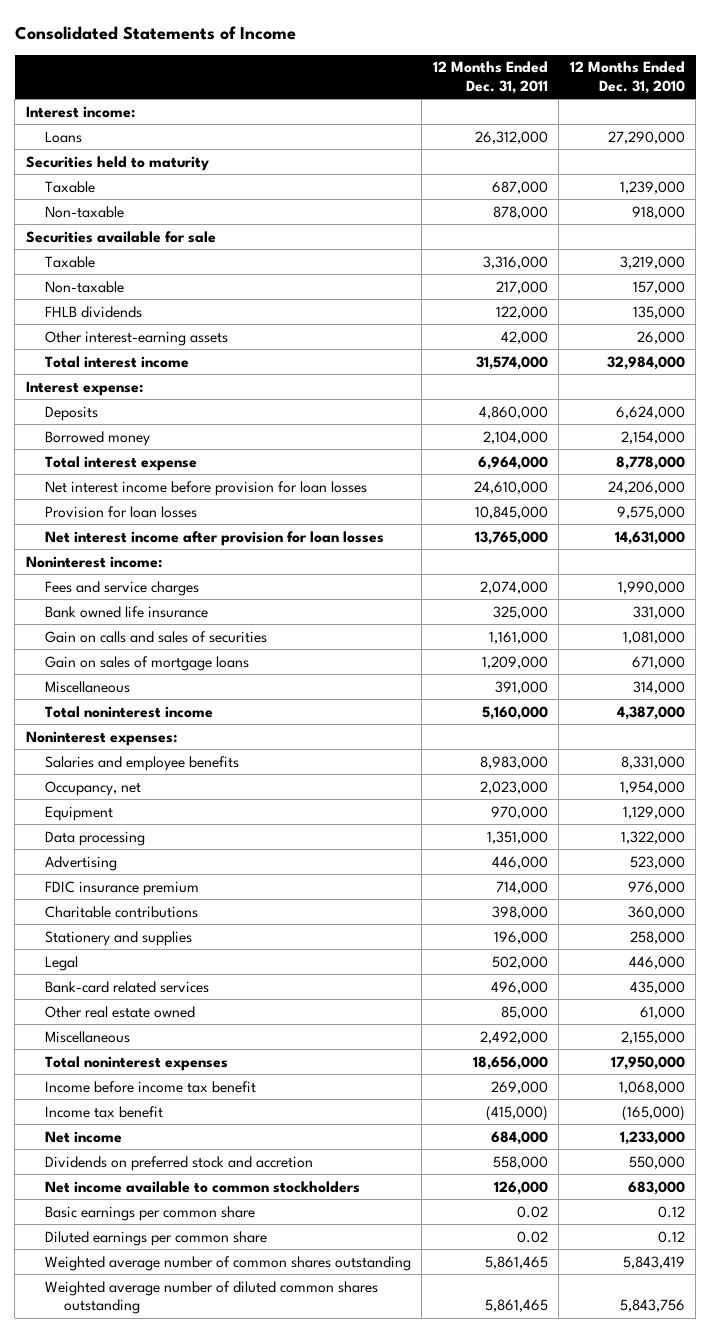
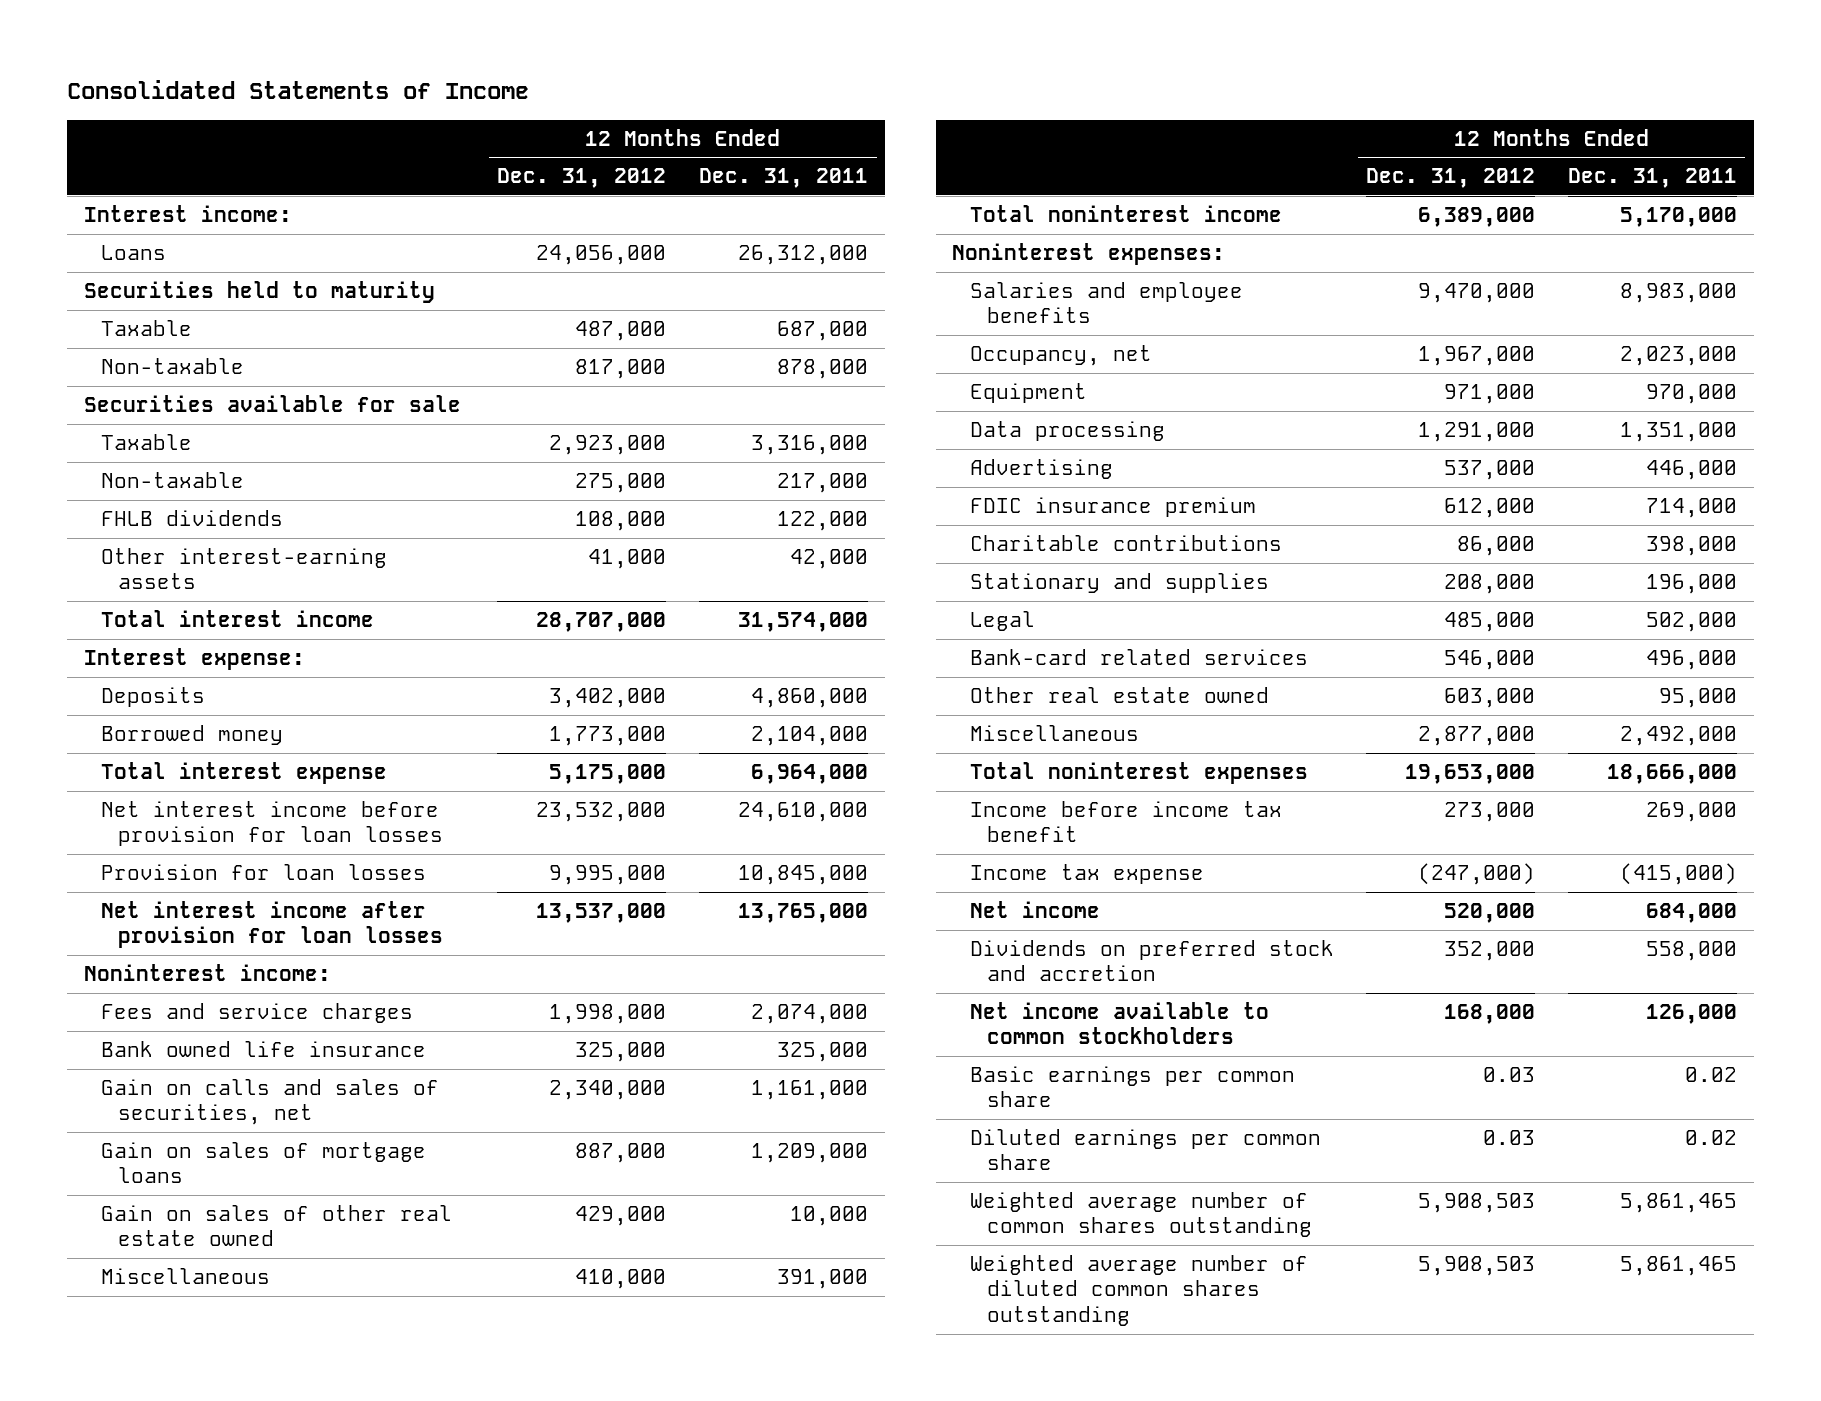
[569,61,685,94] 12 Months Ended Dec. 31, 2010 -> none
none -> [497,168,667,189] Dec. 31, 2012
[44,630,267,643] Gain on calls and sales of securities -> [100,1079,439,1126] Gain on calls and sales of securities, net
none -> [100,1205,452,1247] Gain on sales of other real estate owned
[481,705,548,720] 5,160,000 -> [1620,207,1738,228] 5,170,000
[44,930,192,946] Stationery and supplies -> [969,573,1269,594] Stationary and supplies
[500,1005,548,1019] 85,000 -> [1659,688,1738,709] 95,000
[472,1055,548,1070] 18,656,000 -> [1607,764,1738,785] 18,666,000
[44,1105,163,1118] Income tax benefit -> [969,864,1204,885] Income tax expense

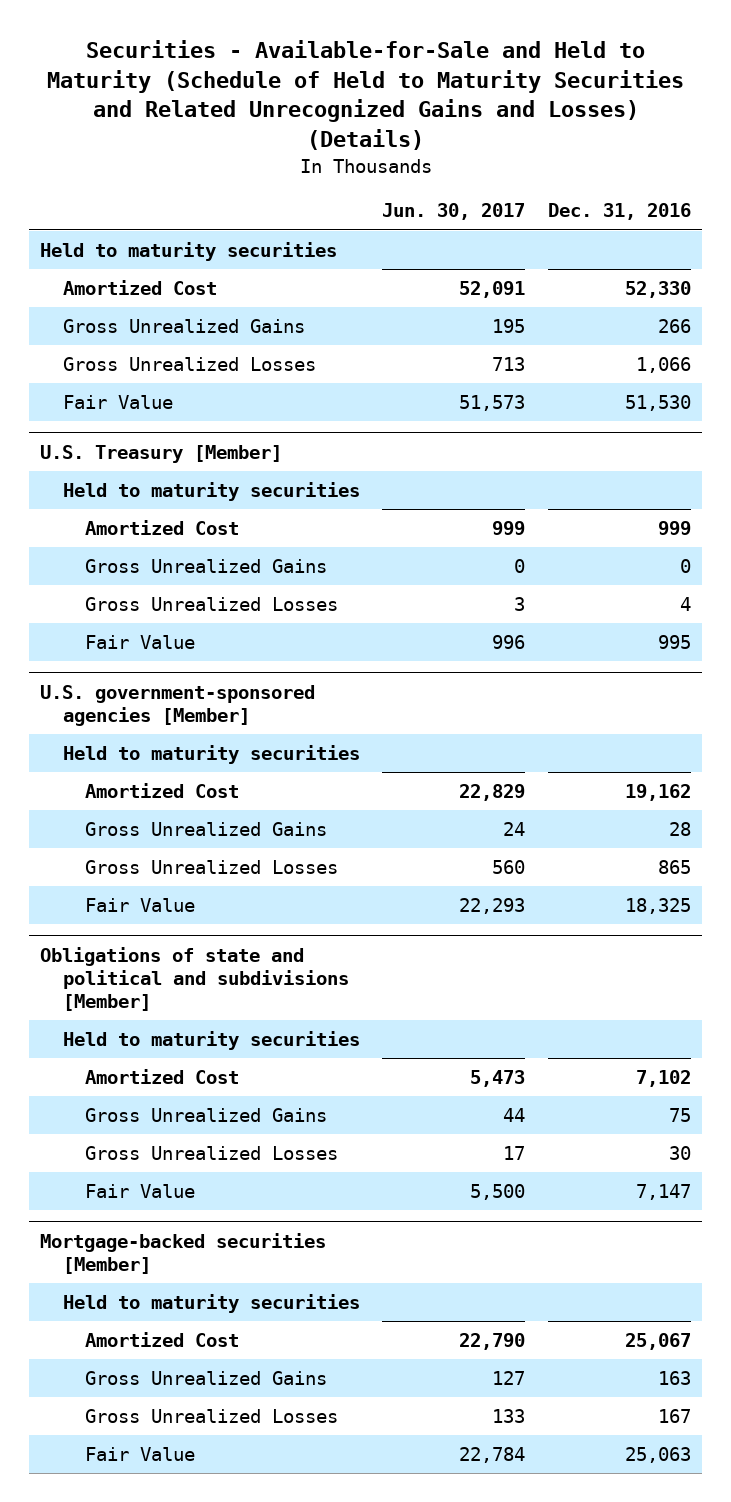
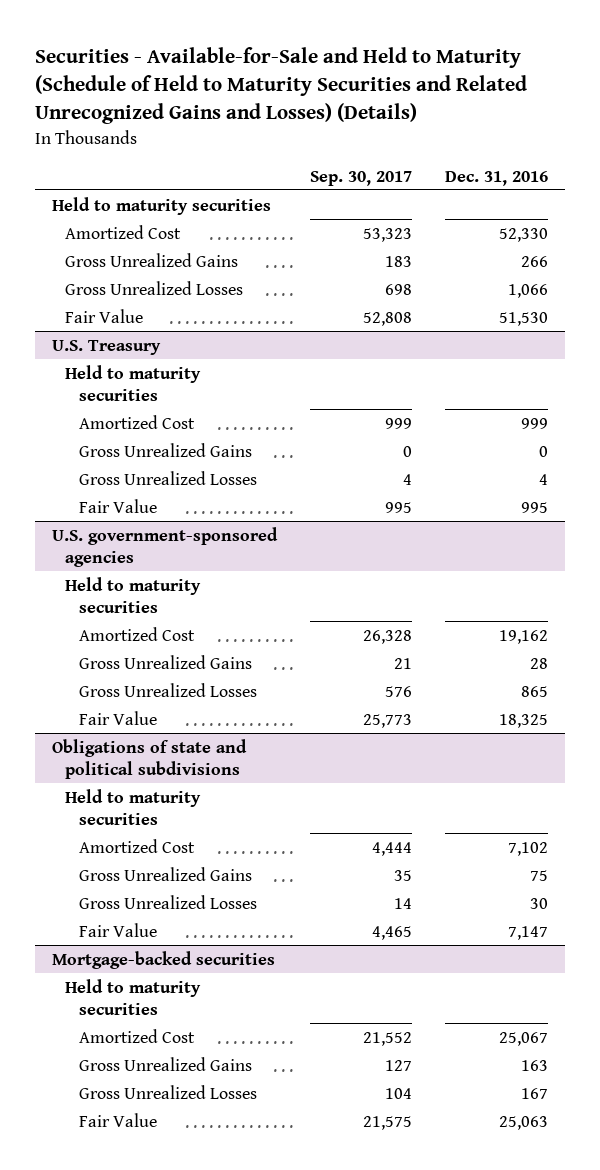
[382,203,526,221] Jun. 30, 2017 -> none
none -> [310,170,413,186] Sep. 30, 2017
[40,444,283,463] U.S. Treasury [Member] -> [51,339,161,355] U.S. Treasury
[40,684,316,726] U.S. government-sponsored agencies [Member] -> [51,526,278,567] U.S. government-sponsored agencies
[40,946,349,1011] Obligations of state and political and subdivisions [Member] -> [51,738,247,779] Obligations of state and political subdivisions
[40,1232,327,1274] Mortgage-backed securities [Member] -> [51,950,275,969] Mortgage-backed securities

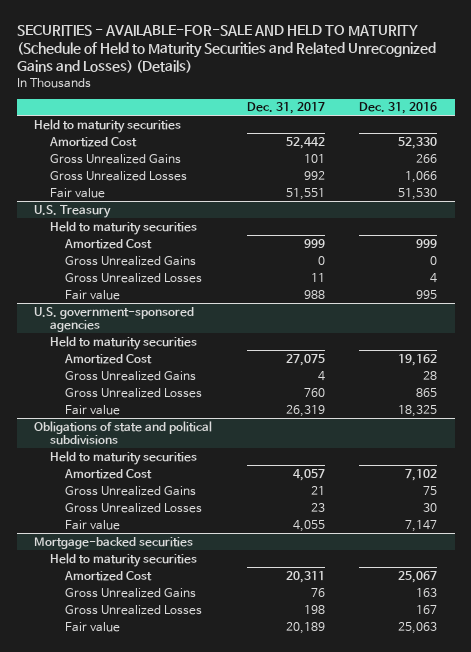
[34,47,527,125] Securities - Available-for-Sale and Held to Maturity (Schedule of Held to Maturity Securities and Related Unrecognized Gains and Losses) (Details) -> [16,24,436,74] SECURITIES - AVAILABLE-FOR-SALE AND HELD TO MATURITY (Schedule of Held to Maturity Securities and Related Unrecognized Gains and Losses) (Details)
[310,170,413,186] Sep. 30, 2017 -> none
none -> [246,102,325,115] Dec. 31, 2017
[65,308,144,323] Fair Value -> [49,187,105,198] Fair value
[78,498,157,513] Fair Value -> [65,289,121,300] Fair value
[78,710,157,725] Fair Value -> [65,404,121,415] Fair value
[78,922,157,937] Fair Value -> [65,519,121,530] Fair value
[78,1112,157,1127] Fair Value -> [65,621,121,632] Fair value

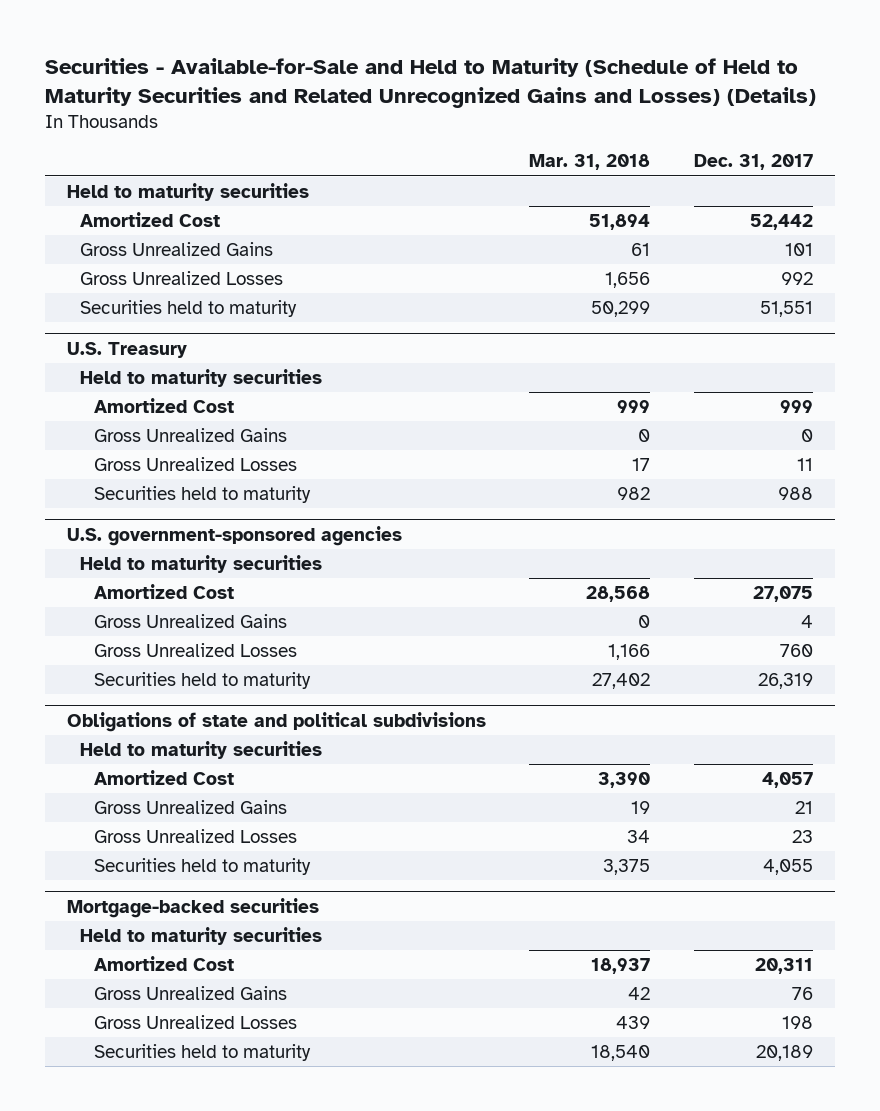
[16,24,436,74] SECURITIES - AVAILABLE-FOR-SALE AND HELD TO MATURITY (Schedule of Held to Maturity Securities and Related Unrecognized Gains and Losses) (Details) -> [45,57,817,108] Securities - Available-for-Sale and Held to Maturity (Schedule of Held to Maturity Securities and Related Unrecognized Gains and Losses) (Details)
[359,102,438,115] Dec. 31, 2016 -> none
none -> [529,154,651,171] Mar. 31, 2018
[49,187,105,198] Fair value -> [80,299,298,317] Securities held to maturity
[65,289,121,300] Fair value -> [93,485,311,503] Securities held to maturity
[65,404,121,415] Fair value -> [93,671,311,689] Securities held to maturity
[65,519,121,530] Fair value -> [93,857,311,875] Securities held to maturity
[65,621,121,632] Fair value -> [93,1043,311,1061] Securities held to maturity

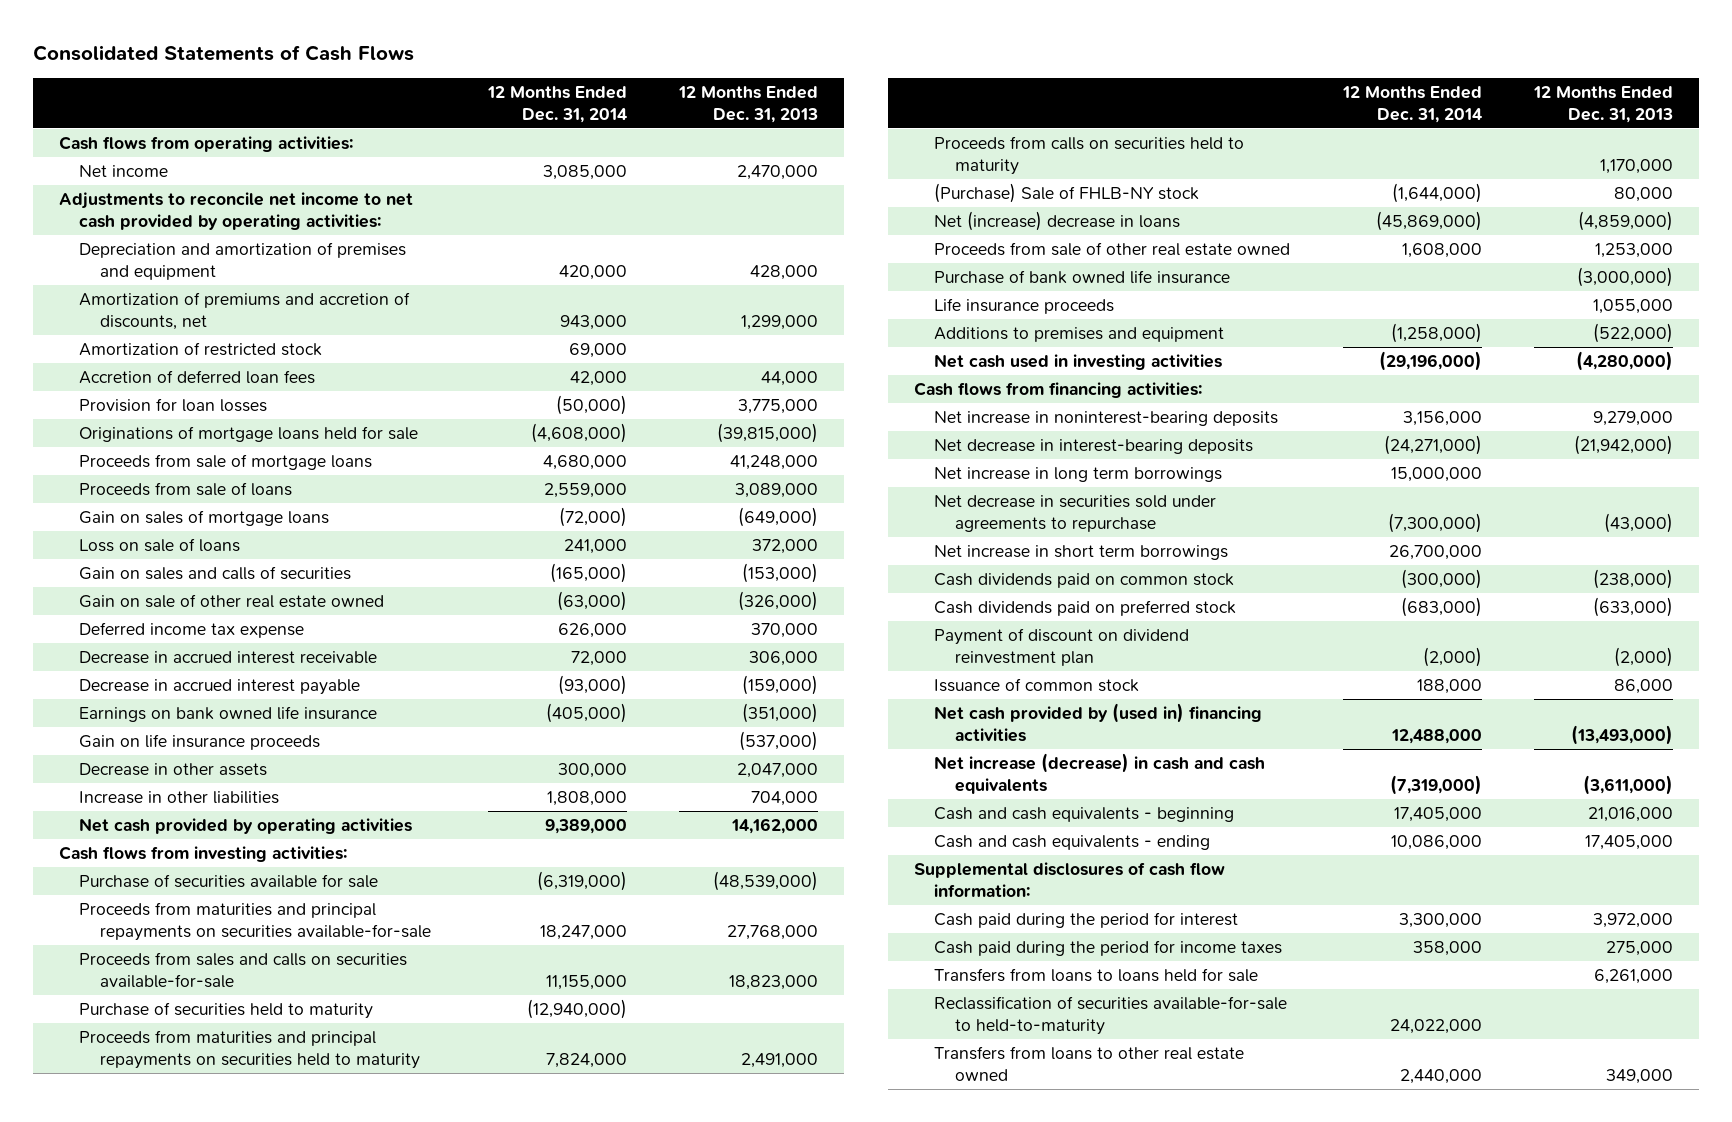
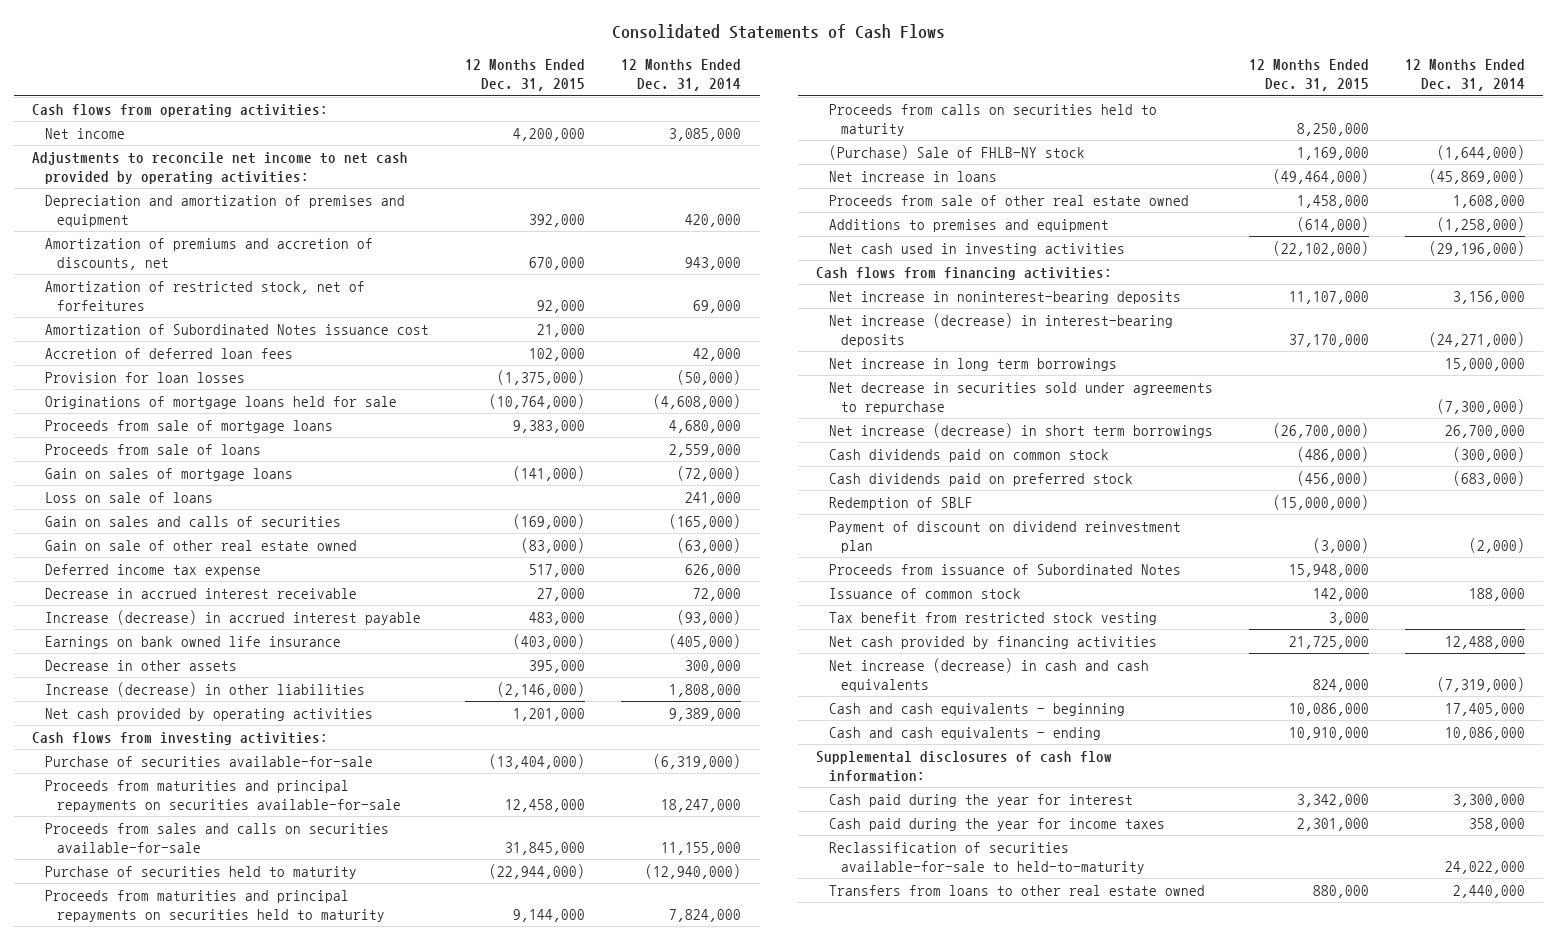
[677,86,818,123] 12 Months Ended Dec. 31, 2013 -> none
none -> [464,59,585,92] 12 Months Ended Dec. 31, 2015
[79,342,323,357] Amortization of restricted stock -> [44,280,365,312] Amortization of restricted stock, net of forfeitures
none -> [44,323,429,335] Amortization of Subordinated Notes issuance cost
[79,679,361,696] Decrease in accrued interest payable -> [44,609,421,625] Increase (decrease) in accrued interest payable
[79,734,321,751] Gain on life insurance proceeds -> none
[79,791,280,805] Increase in other liabilities -> [44,681,365,697] Increase (decrease) in other liabilities
[79,874,379,889] Purchase of securities available for sale -> [44,755,373,767] Purchase of securities available-for-sale
[934,211,1181,232] Net (increase) decrease in loans -> [828,170,997,182] Net increase in loans
[934,270,1231,285] Purchase of bank owned life insurance -> none
[934,298,1115,315] Life insurance proceeds -> none
[934,439,1254,455] Net decrease in interest-bearing deposits -> [828,312,1173,348] Net increase (decrease) in interest-bearing deposits
[934,545,1229,561] Net increase in short term borrowings -> [828,422,1213,438] Net increase (decrease) in short term borrowings
none -> [828,496,973,510] Redemption of SBLF
none -> [828,563,1181,575] Proceeds from issuance of Subordinated Notes
none -> [828,611,1157,625] Tax benefit from restricted stock vesting
[934,703,1263,742] Net cash provided by (used in) financing activities -> [828,635,1157,649] Net cash provided by financing activities
[934,968,1259,983] Transfers from loans to loans held for sale -> none
[934,912,1239,929] Cash paid during the period for interest -> [828,793,1133,807] Cash paid during the year for interest
[934,940,1283,957] Cash paid during the period for income taxes -> [828,817,1165,831] Cash paid during the year for income taxes

